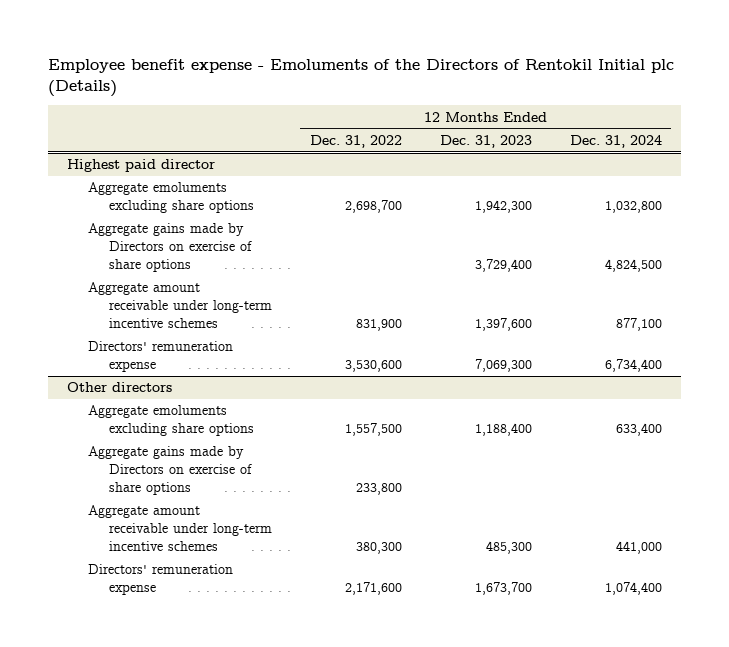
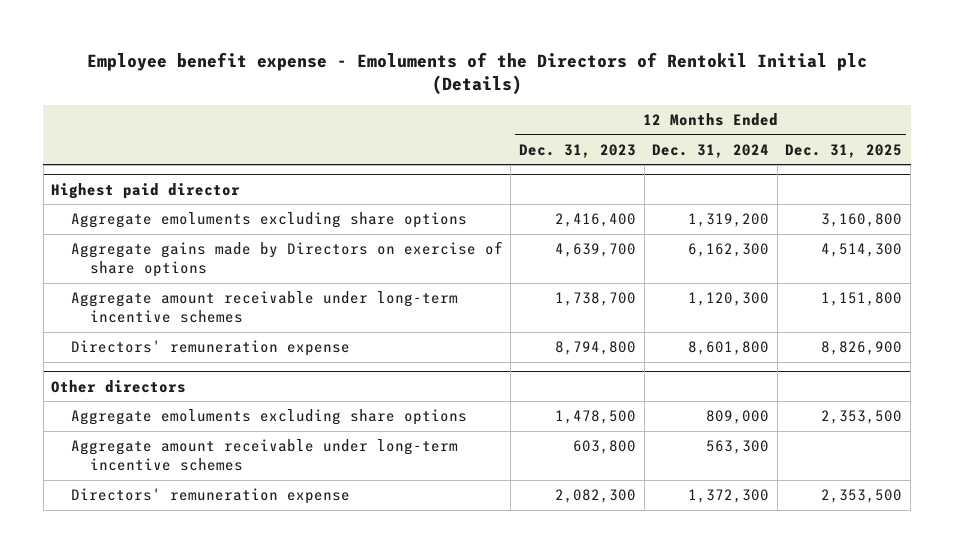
[309,134,402,148] Dec. 31, 2022 -> none
none -> [785,143,903,158] Dec. 31, 2025
[474,200,532,214] 1,942,300 -> [555,213,637,228] 2,416,400
[604,201,662,214] 1,032,800 -> [688,213,770,228] 1,319,200
[474,258,532,272] 3,729,400 -> [555,243,637,258] 4,639,700
[604,258,662,272] 4,824,500 -> [688,243,770,258] 6,162,300
[474,317,532,331] 1,397,600 -> [555,292,637,307] 1,738,700
[615,317,662,331] 877,100 -> [688,292,770,307] 1,120,300
[474,359,532,373] 7,069,300 -> [555,341,637,356] 8,794,800
[604,359,662,373] 6,734,400 -> [688,341,770,356] 8,601,800
[88,446,252,495] Aggregate gains made by Directors on exercise of share options -> none
[474,423,532,437] 1,188,400 -> [555,410,637,425] 1,478,500
[615,423,662,437] 633,400 -> [706,410,770,425] 809,000
[485,540,532,554] 485,300 -> [573,440,637,455] 603,800
[615,540,662,554] 441,000 -> [706,440,770,455] 563,300
[474,582,532,596] 1,673,700 -> [555,489,637,504] 2,082,300
[604,582,662,596] 1,074,400 -> [688,489,770,504] 1,372,300

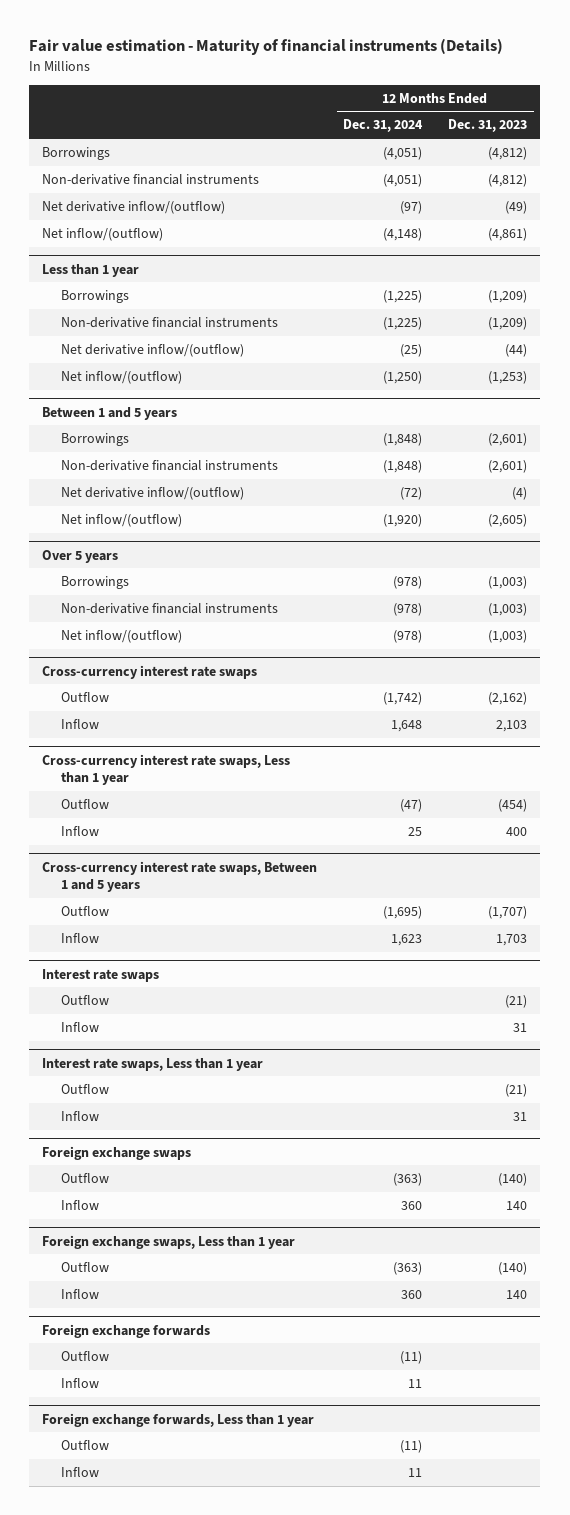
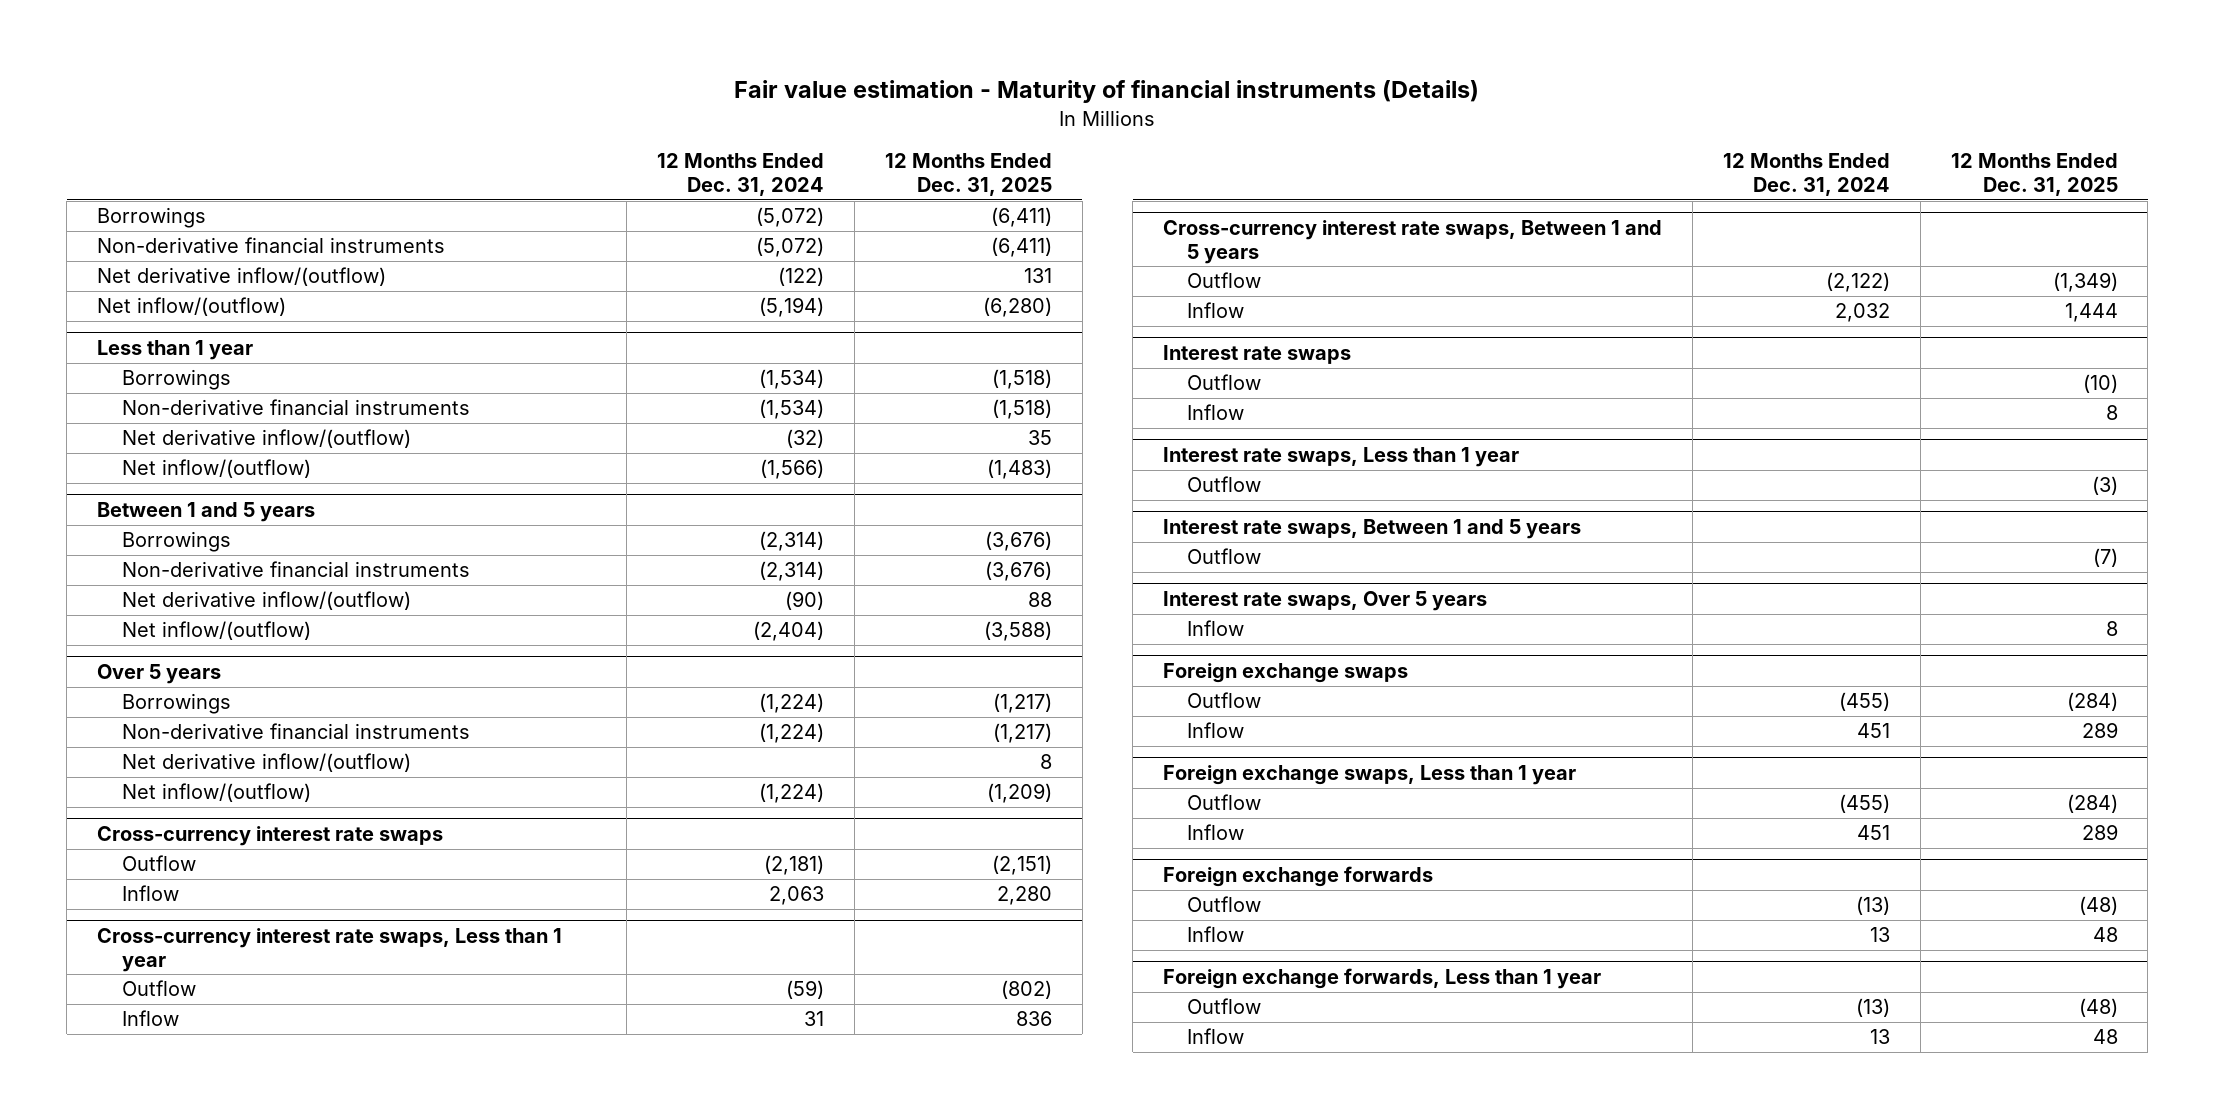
[448,119,528,133] Dec. 31, 2023 -> none
none -> [884,153,1052,196] 12 Months Ended Dec. 31, 2025
[383,147,423,161] (4,051) -> [756,207,825,228] (5,072)
[383,174,423,188] (4,051) -> [756,237,825,258] (5,072)
[400,201,423,215] (97) -> [778,267,825,287] (122)
[383,228,423,242] (4,148) -> [759,297,825,318] (5,194)
[383,290,423,304] (1,225) -> [759,369,825,390] (1,534)
[383,317,423,331] (1,225) -> [759,399,825,420] (1,534)
[400,344,423,358] (25) -> [786,429,825,449] (32)
[383,371,423,385] (1,250) -> [760,459,825,480] (1,566)
[383,433,423,447] (1,848) -> [759,531,825,552] (2,314)
[383,460,423,474] (1,848) -> [759,561,825,582] (2,314)
[400,487,423,501] (72) -> [785,591,825,611] (90)
[383,514,423,528] (1,920) -> [753,621,825,642] (2,404)
[393,576,423,590] (978) -> [759,693,825,714] (1,224)
[393,603,423,617] (978) -> [759,723,825,744] (1,224)
none -> [121,753,411,773] Net derivative inflow/(outflow)
[393,630,423,644] (978) -> [759,783,825,804] (1,224)
[383,692,423,706] (1,742) -> [764,855,825,876] (2,181)
[391,720,423,733] 1,648 -> [769,886,825,906] 2,063
[400,799,423,813] (47) -> [786,980,825,1000] (59)
[408,827,423,837] 25 -> [804,1011,825,1027] 31
[383,906,423,920] (1,695) -> [1825,272,1890,293] (2,122)
[391,934,423,947] 1,623 -> [1834,303,1890,323] 2,032
none -> [1163,519,1582,540] Interest rate swaps, Between 1 and 5 years
none -> [1187,548,1262,565] Outflow
none -> [1163,591,1488,612] Interest rate swaps, Over 5 years
[393,1173,423,1187] (363) -> [1838,692,1890,712] (455)
[401,1201,423,1211] 360 -> [1856,723,1890,739] 451
[393,1262,423,1276] (363) -> [1838,794,1890,814] (455)
[401,1290,423,1300] 360 -> [1856,825,1890,841] 451
[400,1351,423,1365] (11) -> [1855,896,1890,916] (13)
[408,1379,423,1389] 11 -> [1869,927,1890,943] 13
[400,1440,423,1454] (11) -> [1855,998,1890,1018] (13)
[408,1468,423,1478] 11 -> [1869,1029,1890,1045] 13

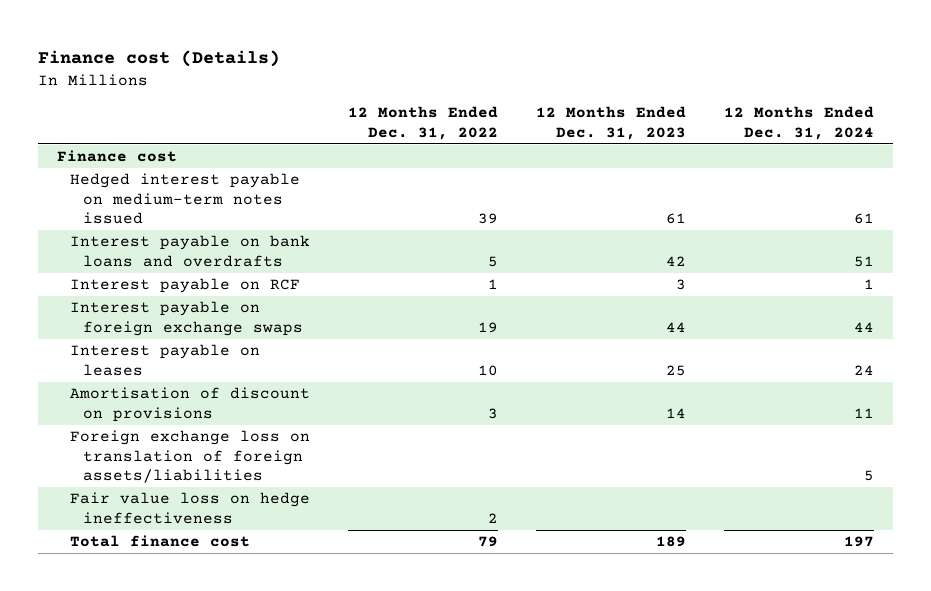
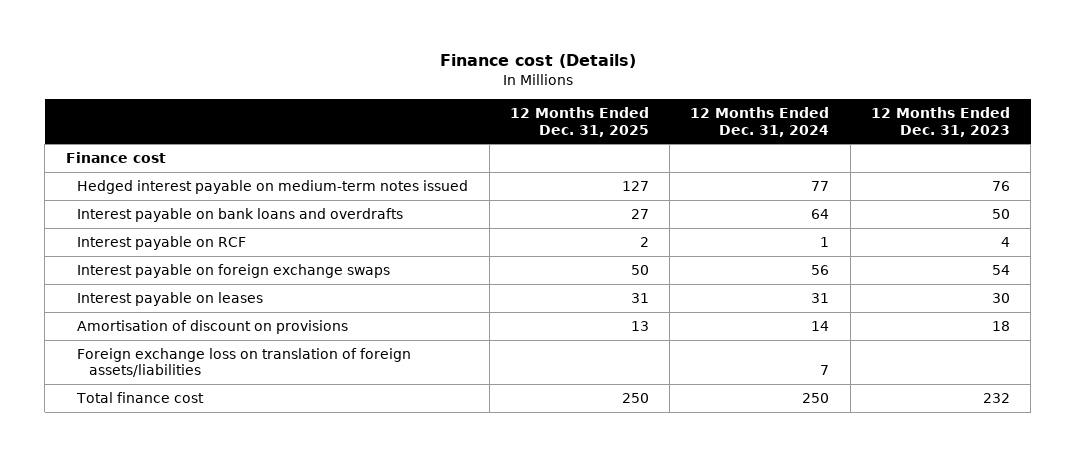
[348,106,499,140] 12 Months Ended Dec. 31, 2022 -> none
none -> [509,107,649,137] 12 Months Ended Dec. 31, 2025
[70,492,311,524] Fair value loss on hedge ineffectiveness -> none
[666,213,687,225] 61 -> [992,180,1011,191] 76
[854,213,875,225] 61 -> [811,180,830,191] 77
[666,255,687,266] 42 -> [992,208,1011,219] 50
[854,255,875,267] 51 -> [811,208,830,219] 64
[676,279,687,291] 3 -> [1001,236,1011,247] 4
[666,321,687,332] 44 -> [992,264,1011,275] 54
[854,321,875,332] 44 -> [811,264,830,275] 56
[666,364,687,376] 25 -> [992,292,1011,303] 30
[854,364,875,375] 24 -> [811,292,830,303] 31
[666,407,687,418] 14 -> [992,320,1011,331] 18
[854,407,875,418] 11 -> [811,320,830,331] 14
[864,470,875,482] 5 -> [820,365,830,376] 7
[656,536,687,548] 189 -> [983,392,1011,403] 232
[844,536,875,548] 197 -> [802,392,830,403] 250

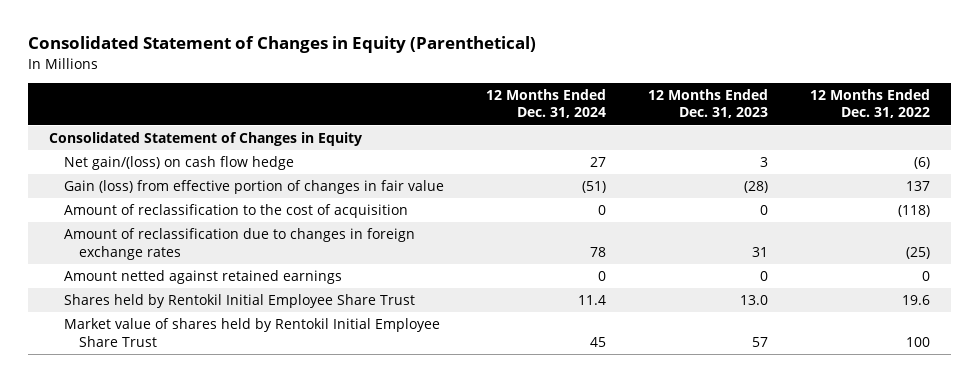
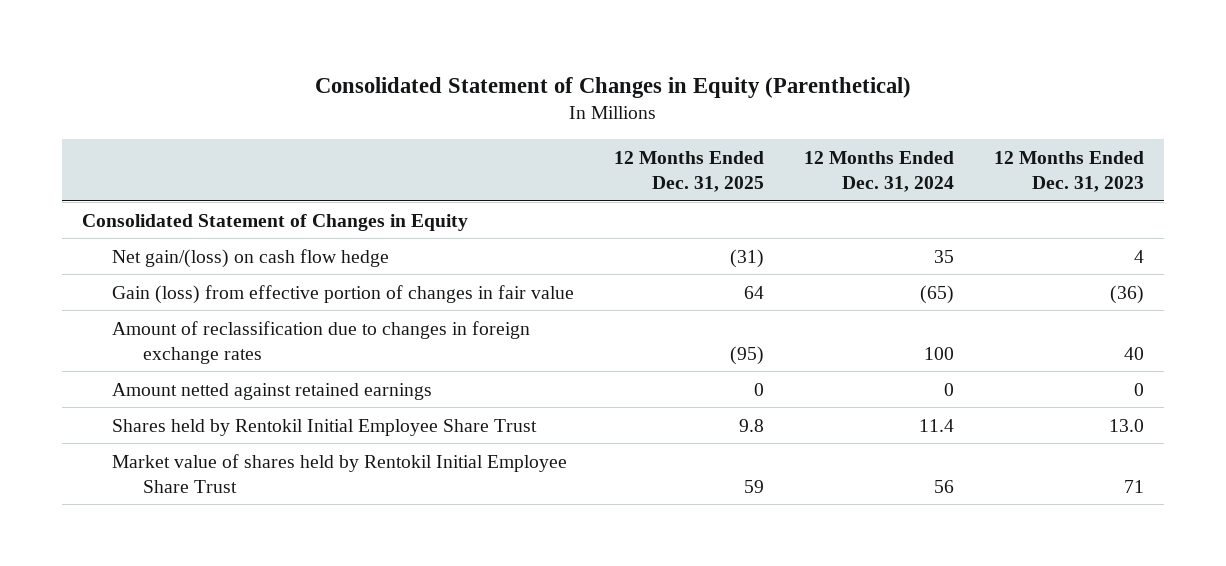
[810,88,931,119] 12 Months Ended Dec. 31, 2022 -> none
none -> [614,150,765,192] 12 Months Ended Dec. 31, 2025
[63,204,408,219] Amount of reclassification to the cost of acquisition -> none
[589,157,606,168] 27 -> [934,249,955,263] 35
[759,157,768,168] 3 -> [1133,249,1144,263] 4
[581,181,606,194] (51) -> [920,284,955,304] (65)
[743,181,768,194] (28) -> [1109,284,1144,304] (36)
[589,246,606,257] 78 -> [924,346,955,360] 100
[751,246,768,257] 31 -> [1123,346,1144,360] 40
[589,336,606,347] 45 -> [934,479,955,493] 56
[751,336,768,347] 57 -> [1123,479,1144,493] 71

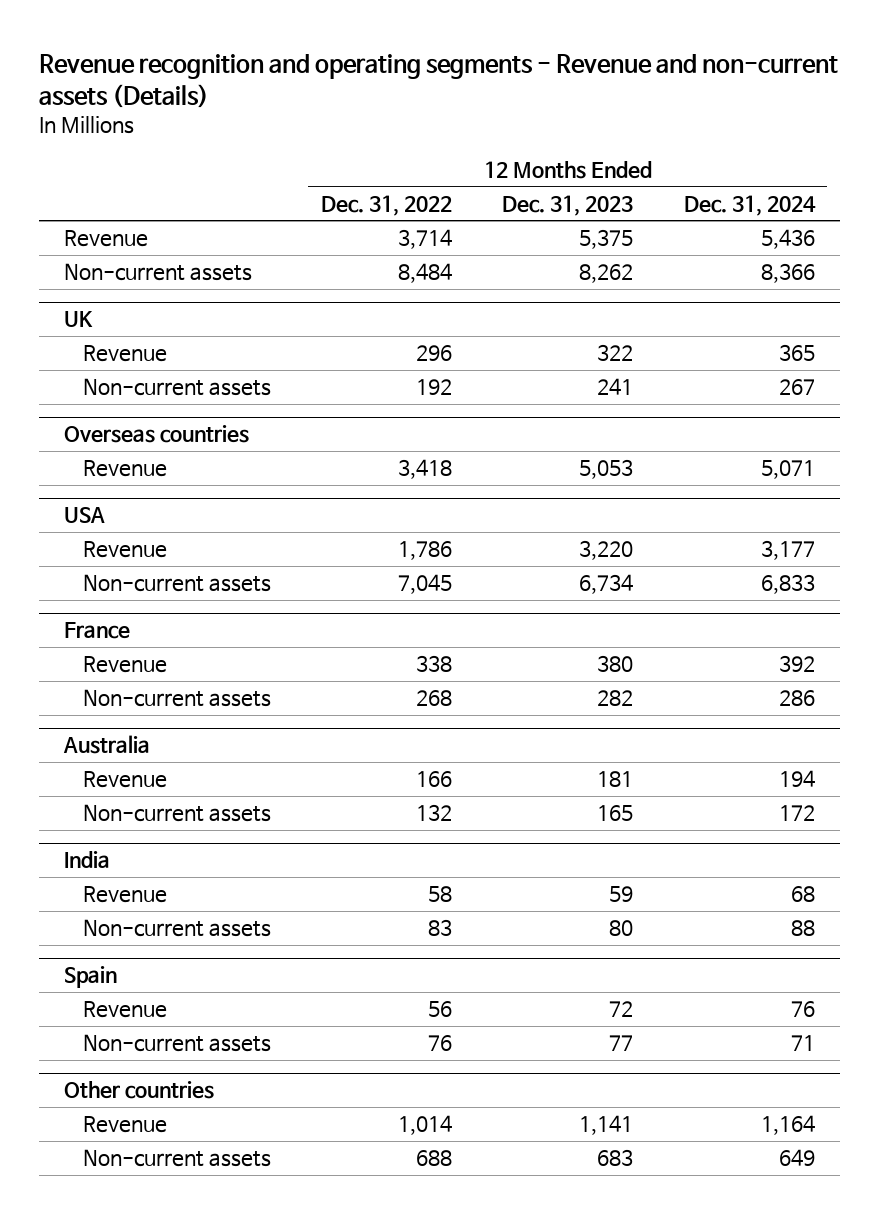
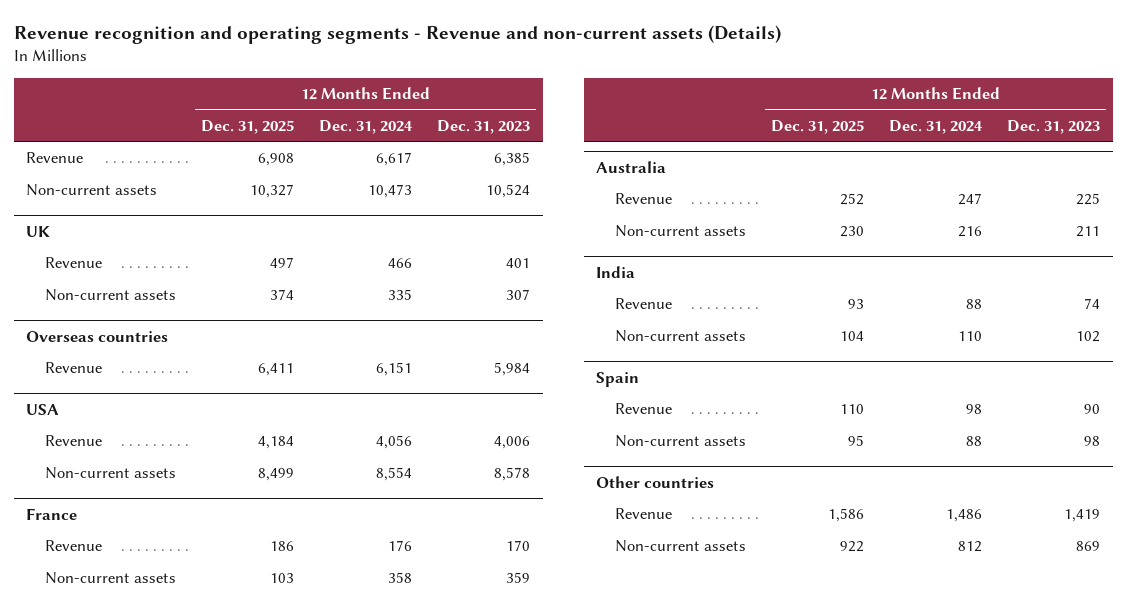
[320,194,452,216] Dec. 31, 2022 -> none
none -> [201,119,295,134] Dec. 31, 2025
[579,229,634,250] 5,375 -> [494,152,531,167] 6,385
[760,229,815,250] 5,436 -> [376,152,413,167] 6,617
[579,264,634,284] 8,262 -> [486,184,531,199] 10,524
[760,263,815,284] 8,366 -> [368,184,413,199] 10,473
[597,344,634,362] 322 -> [506,258,531,269] 401
[778,344,815,362] 365 -> [388,258,413,269] 466
[597,378,634,396] 241 -> [506,289,531,301] 307
[778,379,815,396] 267 -> [388,289,413,301] 335
[579,459,634,480] 5,053 -> [494,362,531,377] 5,984
[760,460,815,480] 5,071 -> [376,362,413,377] 6,151
[579,540,634,561] 3,220 -> [494,436,531,450] 4,006
[760,540,815,561] 3,177 -> [376,435,413,450] 4,056
[579,574,634,595] 6,734 -> [494,467,531,482] 8,578
[760,574,815,595] 6,833 -> [376,467,413,482] 8,554
[597,655,634,673] 380 -> [506,540,531,552] 170
[778,655,815,673] 392 -> [388,540,413,552] 176
[597,690,634,707] 282 -> [506,572,531,584] 359
[778,690,815,707] 286 -> [388,572,413,584] 358
[597,771,634,788] 181 -> [1076,193,1101,206] 225
[778,770,815,788] 194 -> [958,193,983,206] 247
[597,805,634,822] 165 -> [1076,226,1101,238] 211
[778,805,815,822] 172 -> [958,226,983,238] 216
[609,886,634,903] 59 -> [1084,298,1101,310] 74
[790,886,815,903] 68 -> [966,299,983,310] 88
[609,920,634,937] 80 -> [1076,331,1101,343] 102
[790,920,815,937] 88 -> [958,331,983,342] 110
[609,1001,634,1018] 72 -> [1084,404,1101,415] 90
[790,1001,815,1018] 76 -> [966,404,983,415] 98
[609,1035,634,1052] 77 -> [1084,436,1101,447] 98
[790,1035,815,1052] 71 -> [966,436,983,447] 88
[579,1115,634,1136] 1,141 -> [1064,509,1101,523] 1,419
[760,1115,815,1136] 1,164 -> [946,509,983,523] 1,486
[597,1149,634,1167] 683 -> [1076,541,1101,552] 869
[778,1149,815,1167] 649 -> [958,541,983,553] 812

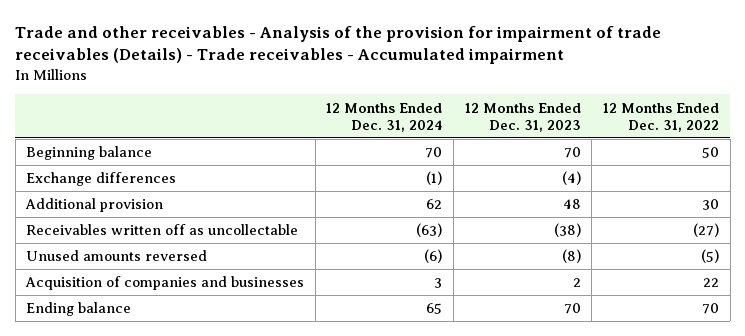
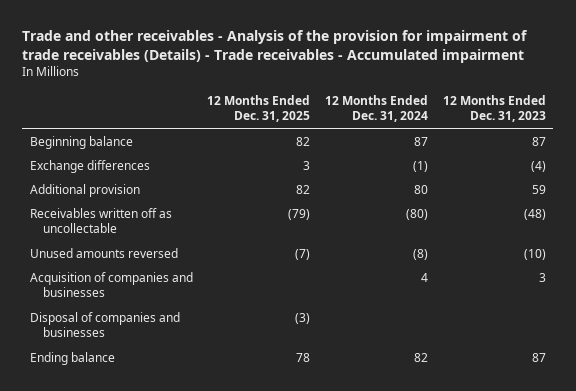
[603,102,720,132] 12 Months Ended Dec. 31, 2022 -> none
none -> [207,95,311,123] 12 Months Ended Dec. 31, 2025
[425,147,443,159] 70 -> [414,136,429,146] 87
[563,147,581,159] 70 -> [532,136,547,146] 87
[426,199,443,210] 62 -> [414,184,429,194] 80
[562,199,581,210] 48 -> [532,184,547,194] 59
[416,223,443,238] (63) -> [406,208,429,220] (80)
[553,223,581,238] (38) -> [524,208,547,220] (48)
[424,249,443,264] (6) -> [413,248,429,260] (8)
[561,249,581,264] (8) -> [524,248,547,260] (10)
[434,278,443,289] 3 -> [421,272,429,282] 4
[572,278,581,288] 2 -> [539,272,547,282] 3
none -> [29,311,180,337] Disposal of companies and businesses
[426,303,443,315] 65 -> [414,352,429,362] 82
[563,303,581,315] 70 -> [532,352,547,362] 87

